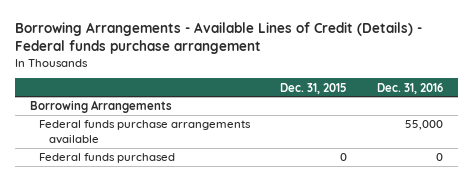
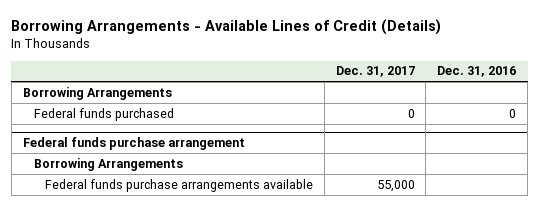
[14,21,422,54] Borrowing Arrangements - Available Lines of Credit (Details) - Federal funds purchase arrangement -> [11,18,442,35] Borrowing Arrangements - Available Lines of Credit (Details)
[280,82,348,94] Dec. 31, 2015 -> none
none -> [335,66,415,78] Dec. 31, 2017
[39,120,252,145] Federal funds purchase arrangements available -> none
none -> [22,136,245,150] Federal funds purchase arrangement
none -> [33,157,183,171] Borrowing Arrangements
none -> [44,178,313,192] Federal funds purchase arrangements available

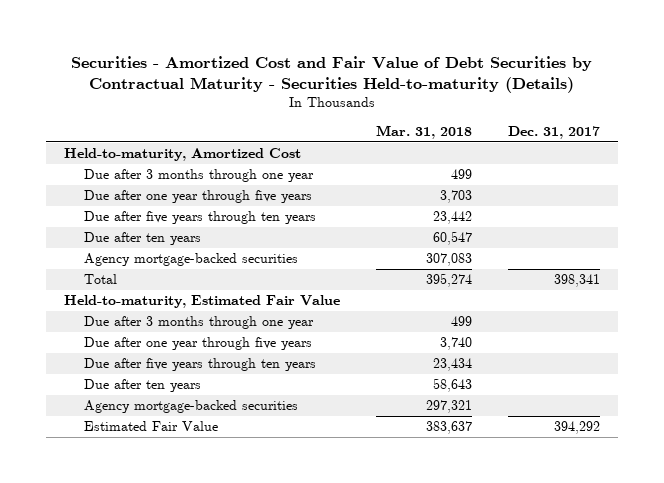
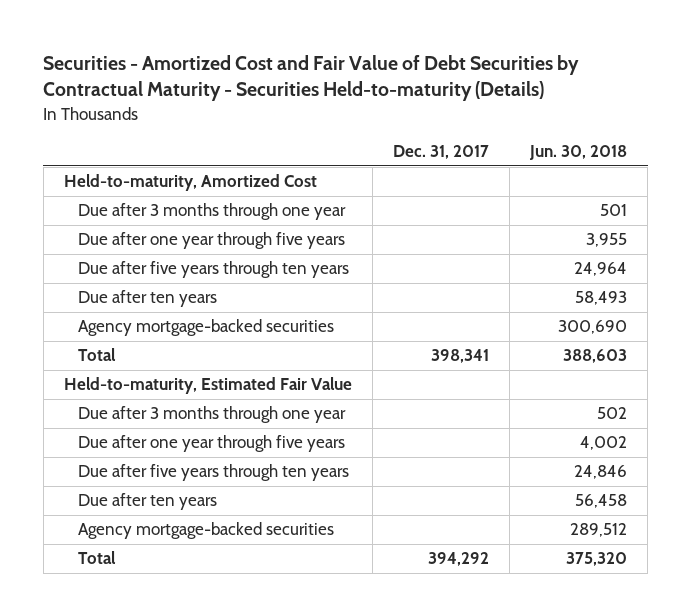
[376,124,473,139] Mar. 31, 2018 -> none
none -> [529,145,628,161] Jun. 30, 2018
[83,421,218,432] Estimated Fair Value -> [77,551,116,565] Total

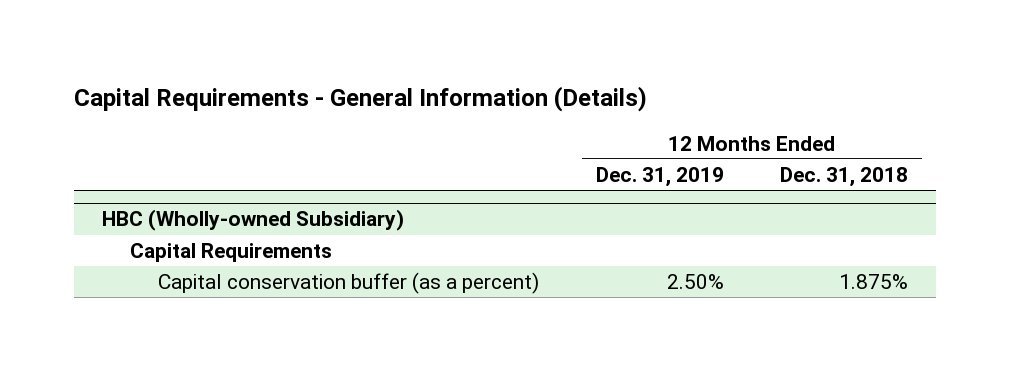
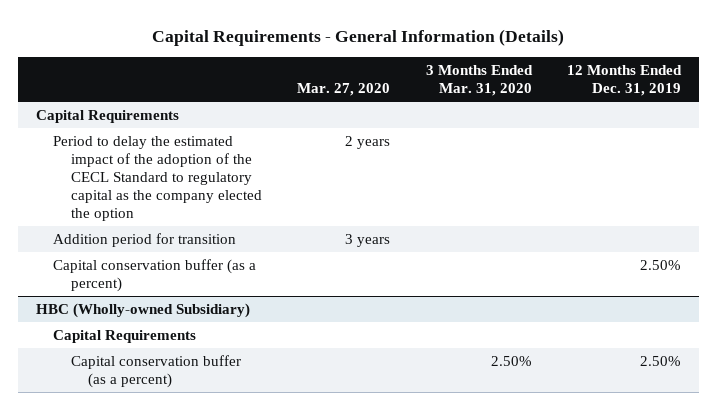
[779,166,908,187] Dec. 31, 2018 -> none
none -> [297,82,391,96] Mar. 27, 2020
none -> [425,65,533,96] 3 Months Ended Mar. 31, 2020
none -> [35,110,179,124] Capital Requirements
none -> [53,136,262,221] Period to delay the estimated impact of the adoption of the CECL Standard to regulatory capital as the company elected the option
none -> [53,233,237,248] Addition period for transition
none -> [53,259,257,292] Capital conservation buffer (as a percent)

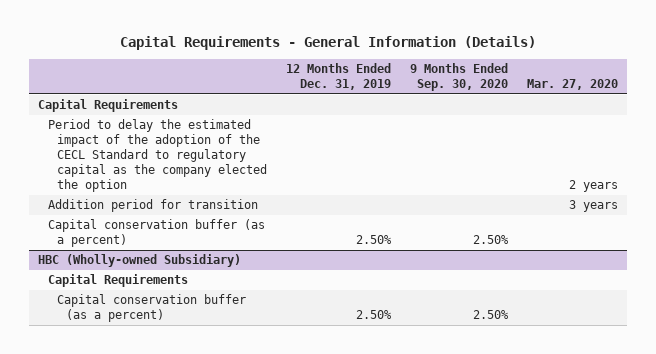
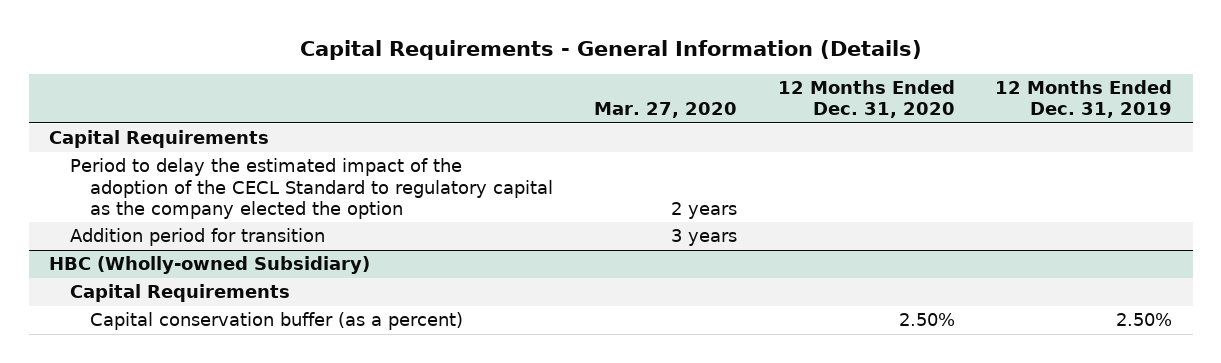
[409,63,508,92] 9 Months Ended Sep. 30, 2020 -> none
none -> [777,79,955,119] 12 Months Ended Dec. 31, 2020
[47,219,265,248] Capital conservation buffer (as a percent) -> none

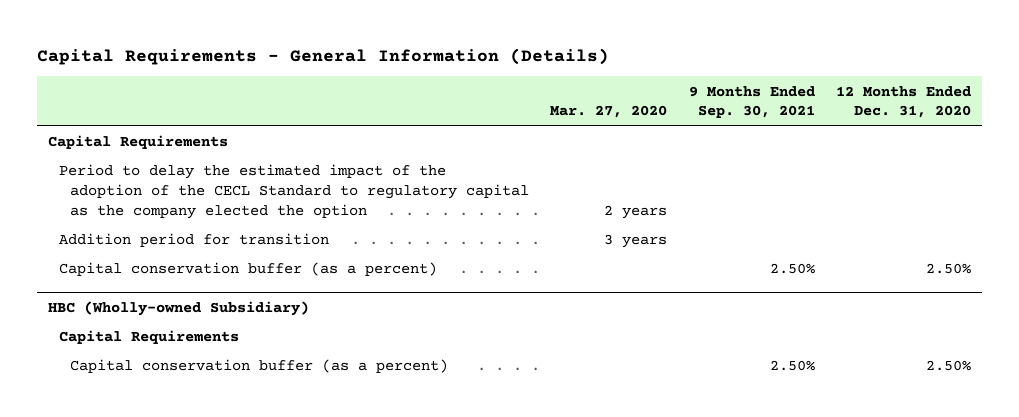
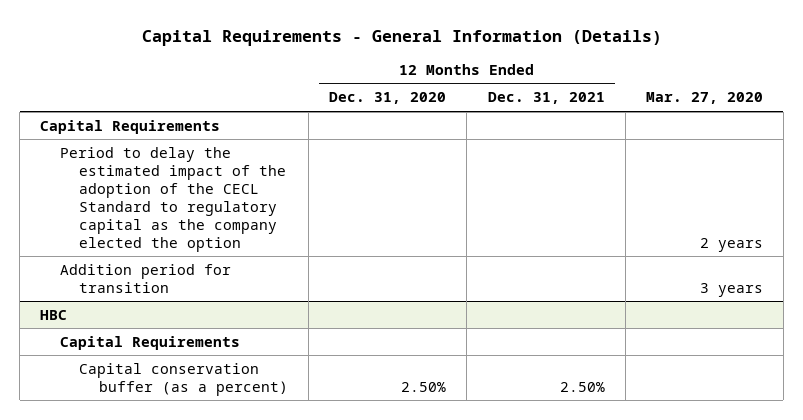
[688,85,815,119] 9 Months Ended Sep. 30, 2021 -> none
none -> [487,92,605,105] Dec. 31, 2021
[58,262,437,277] Capital conservation buffer (as a percent) -> none
[47,301,309,317] HBC (Wholly-owned Subsidiary) -> [40,309,68,320] HBC

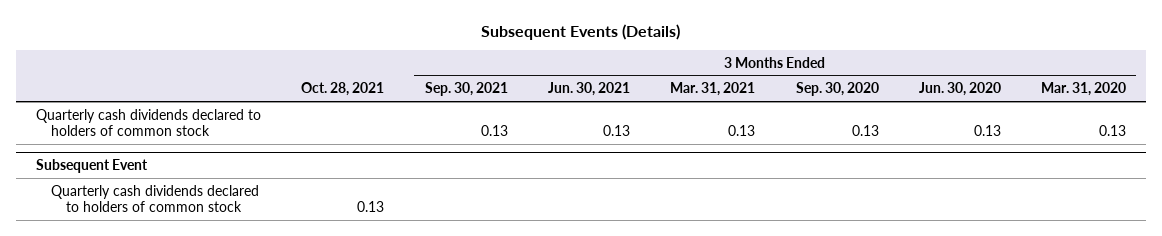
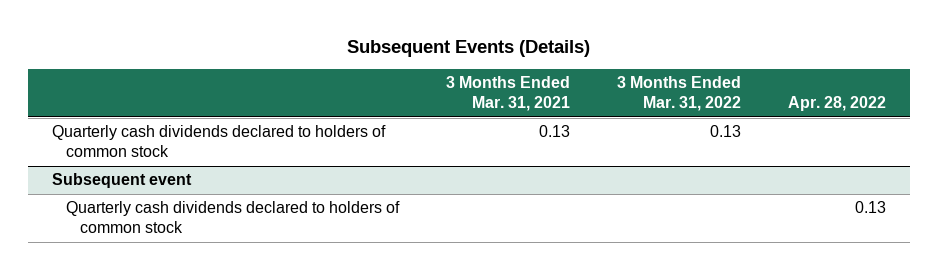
[301,82,385,97] Oct. 28, 2021 -> none
[424,82,508,97] Sep. 30, 2021 -> none
[547,82,630,97] Jun. 30, 2021 -> none
[795,82,879,97] Sep. 30, 2020 -> none
[918,82,1001,97] Jun. 30, 2020 -> none
[1041,82,1127,97] Mar. 31, 2020 -> none
none -> [617,76,742,112] 3 Months Ended Mar. 31, 2022
none -> [788,96,887,112] Apr. 28, 2022
[35,159,148,174] Subsequent Event -> [51,173,192,189] Subsequent event

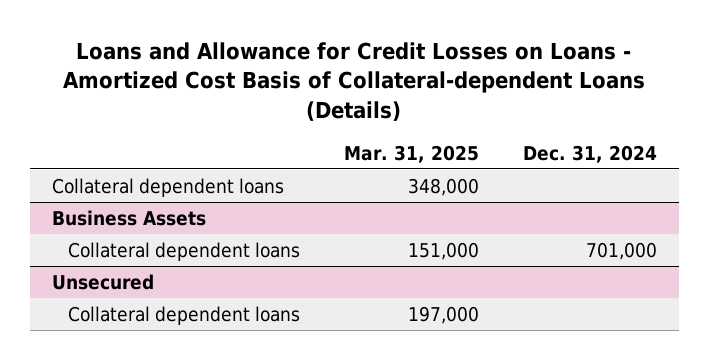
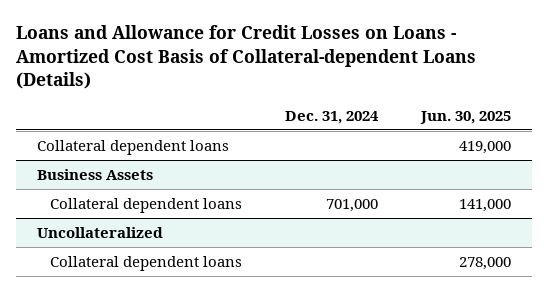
[344,144,480,163] Mar. 31, 2025 -> none
none -> [419,110,511,124] Jun. 30, 2025
[51,273,154,290] Unsecured -> [37,226,164,238] Uncollateralized

